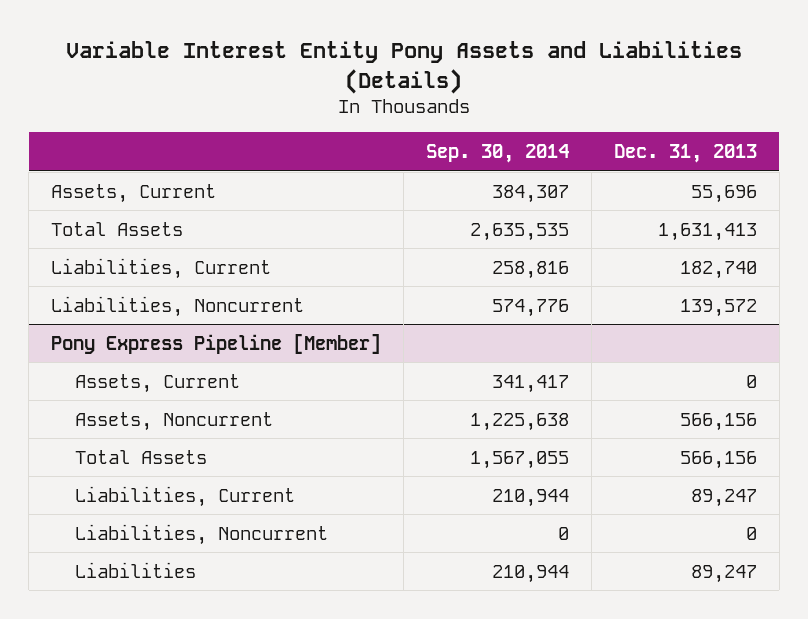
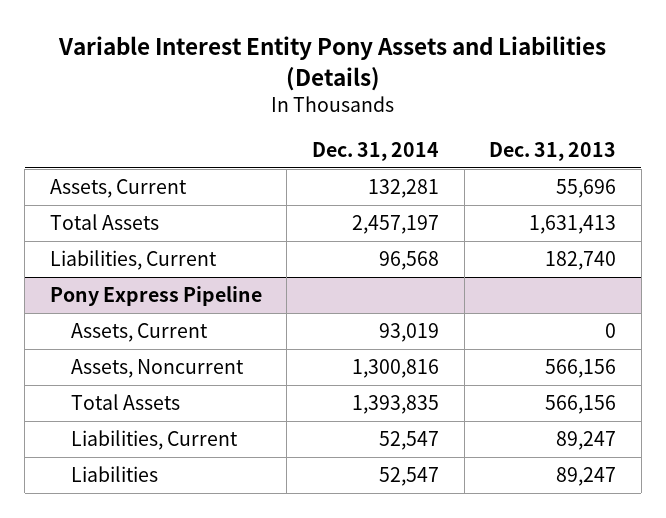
[425,144,569,164] Sep. 30, 2014 -> none
none -> [311,142,439,162] Dec. 31, 2014
[51,295,305,317] Liabilities, Noncurrent -> none
[51,333,382,354] Pony Express Pipeline [Member] -> [49,286,262,307] Pony Express Pipeline
[75,523,329,545] Liabilities, Noncurrent -> none

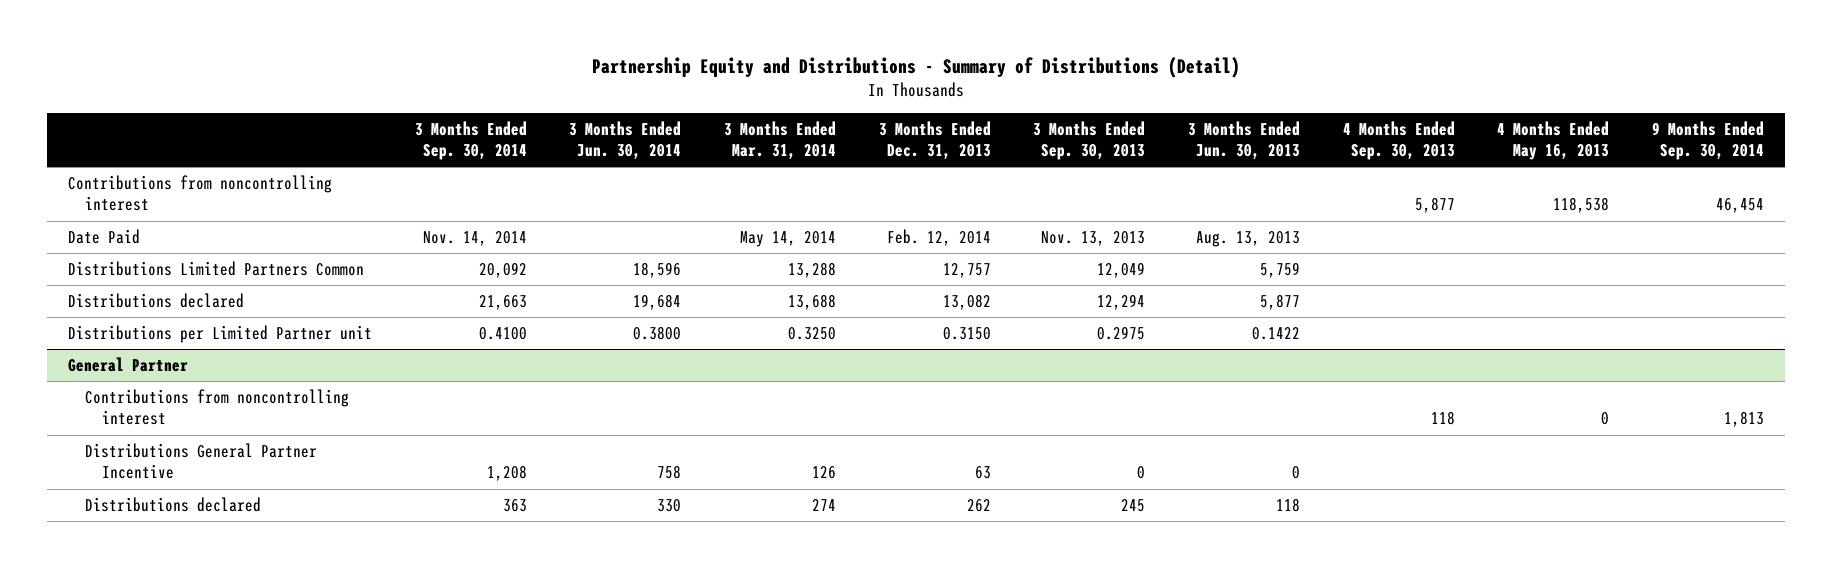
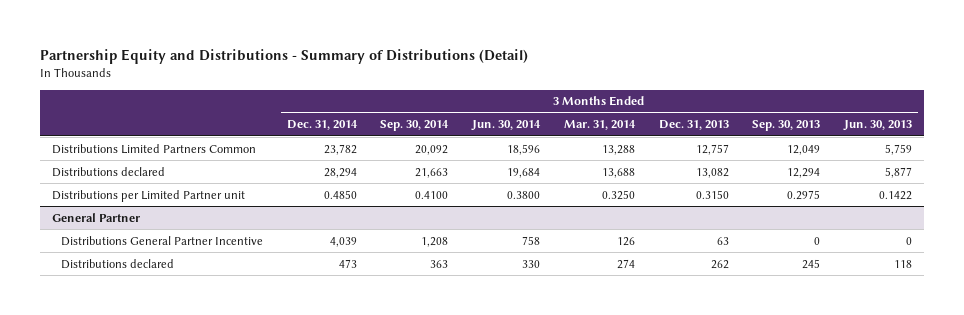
[1342,120,1455,161] 4 Months Ended Sep. 30, 2013 -> none
[1497,120,1610,161] 4 Months Ended May 16, 2013 -> none
[1651,120,1764,161] 9 Months Ended Sep. 30, 2014 -> none
none -> [286,120,358,131] Dec. 31, 2014
[68,175,333,212] Contributions from noncontrolling interest -> none
[68,229,141,245] Date Paid -> none
[85,389,350,426] Contributions from noncontrolling interest -> none

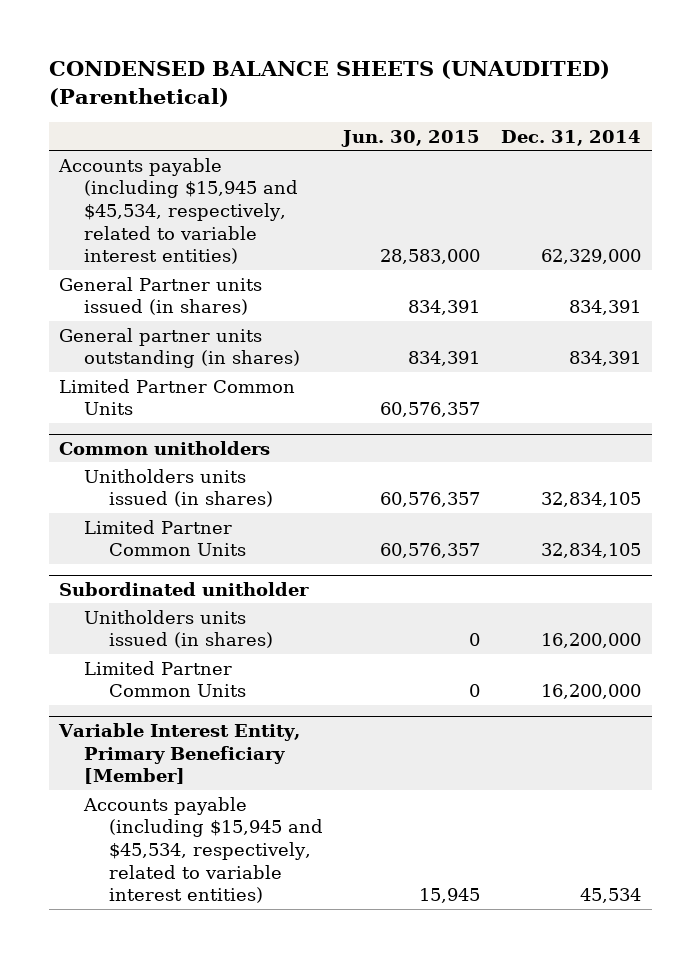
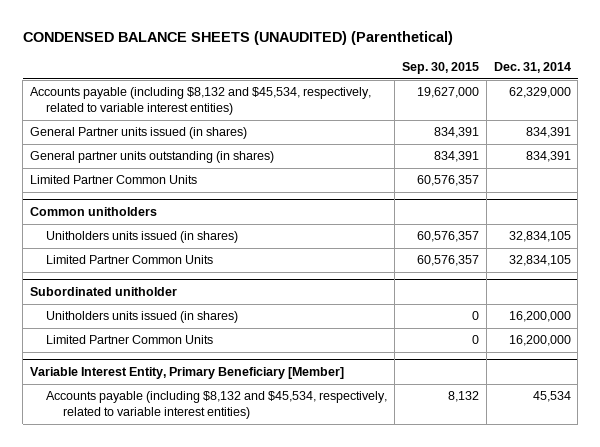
[341,129,481,147] Jun. 30, 2015 -> none
none -> [401,61,479,74] Sep. 30, 2015
[58,157,298,265] Accounts payable (including $15,945 and $45,534, respectively, related to variable interest entities) -> [29,87,371,116] Accounts payable (including $8,132 and $45,534, respectively, related to variable interest entities)
[82,796,323,904] Accounts payable (including $15,945 and $45,534, respectively, related to variable interest entities) -> [46,391,388,420] Accounts payable (including $8,132 and $45,534, respectively, related to variable interest entities)

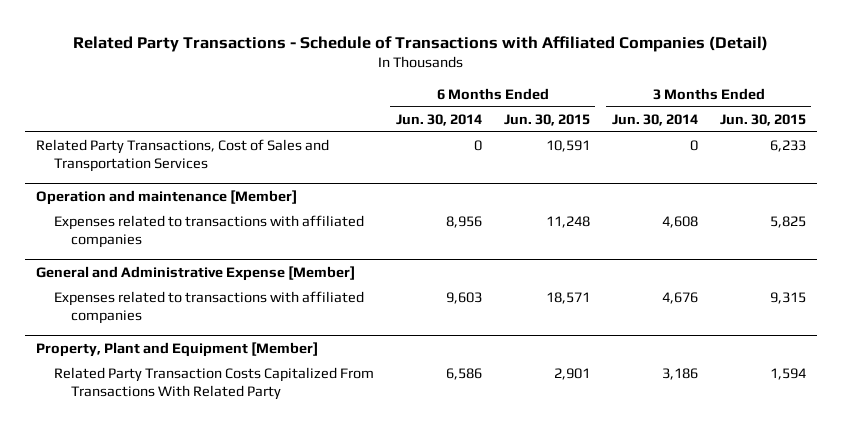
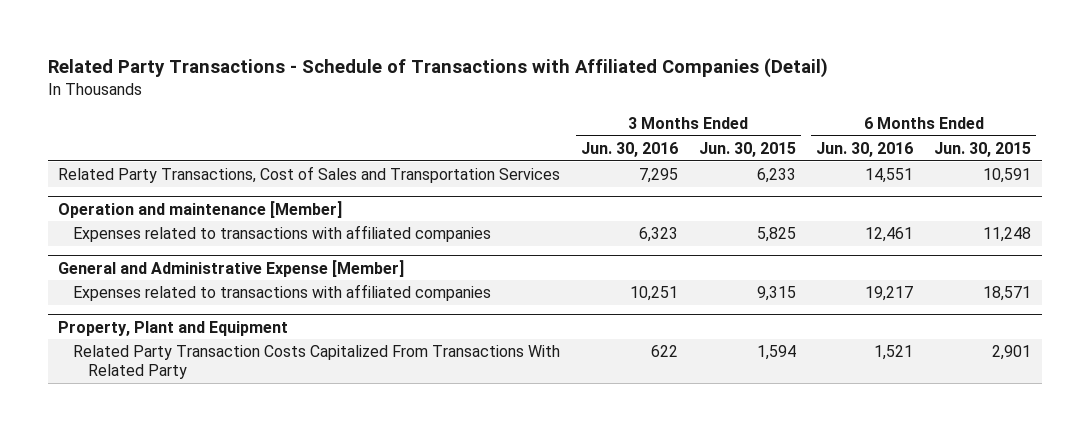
[395,113,482,126] Jun. 30, 2014 -> none
[611,113,698,126] Jun. 30, 2014 -> none
none -> [580,141,678,157] Jun. 30, 2016
none -> [816,141,914,157] Jun. 30, 2016
[36,341,319,357] Property, Plant and Equipment [Member] -> [58,320,289,336] Property, Plant and Equipment

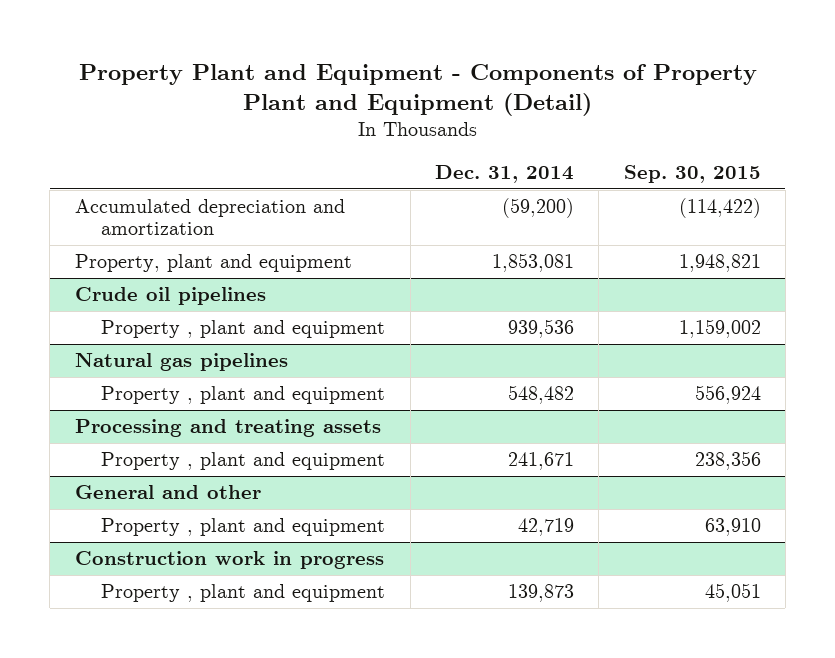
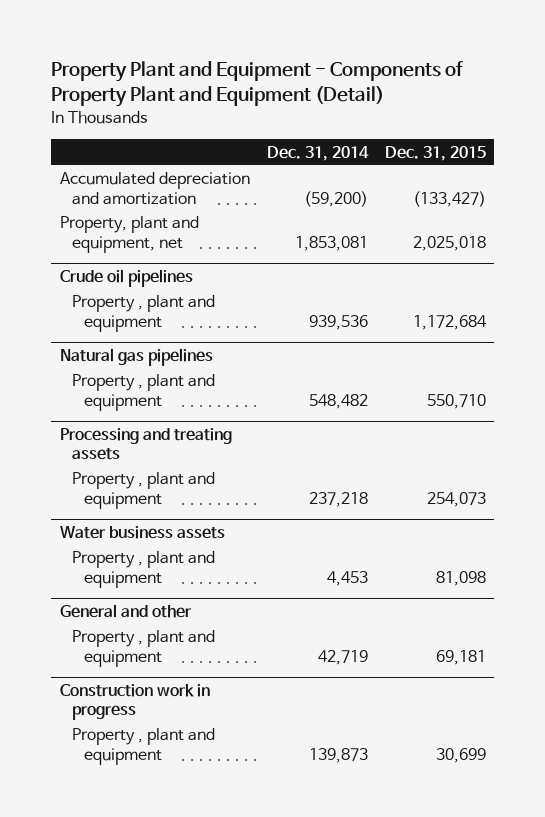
[623,164,761,183] Sep. 30, 2015 -> none
none -> [384,145,486,161] Dec. 31, 2015
[74,254,352,273] Property, plant and equipment -> [59,216,199,253] Property, plant and equipment, net
[507,452,574,471] 241,671 -> [308,491,368,507] 237,218
none -> [59,525,225,539] Water business assets
none -> [71,551,215,588] Property , plant and equipment

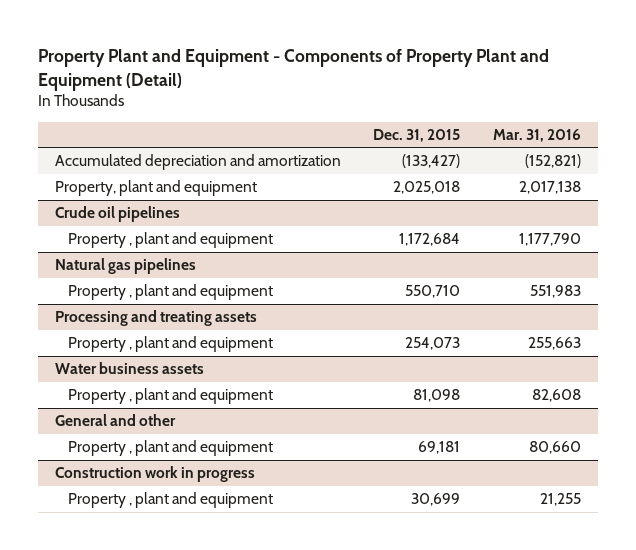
[266,145,369,161] Dec. 31, 2014 -> none
none -> [493,128,582,142] Mar. 31, 2016
[59,216,199,253] Property, plant and equipment, net -> [54,180,257,197] Property, plant and equipment

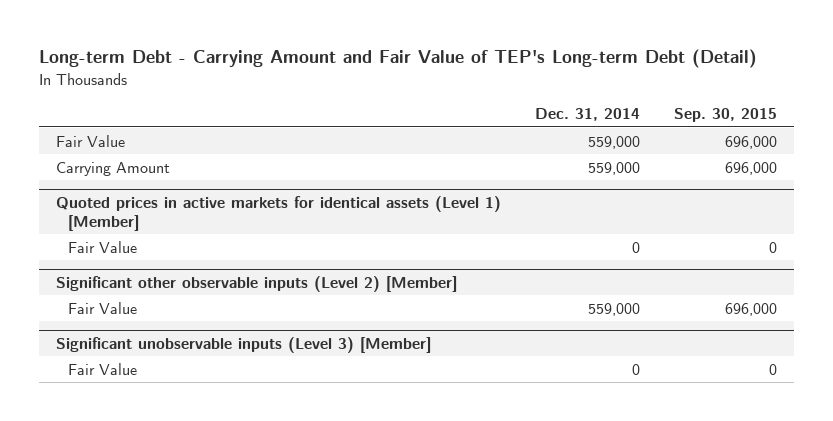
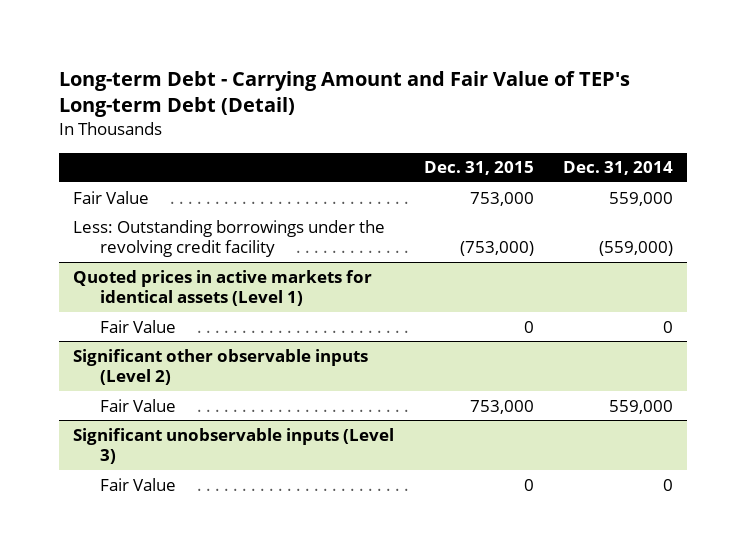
[674,108,778,123] Sep. 30, 2015 -> none
none -> [423,161,534,176] Dec. 31, 2015
[55,161,170,176] Carrying Amount -> none
none -> [73,219,386,258] Less: Outstanding borrowings under the revolving credit facility
[55,195,501,231] Quoted prices in active markets for identical assets (Level 1) [Member] -> [73,269,373,307] Quoted prices in active markets for identical assets (Level 1)
[55,275,457,292] Significant other observable inputs (Level 2) [Member] -> [73,348,369,386] Significant other observable inputs (Level 2)
[55,336,431,353] Significant unobservable inputs (Level 3) [Member] -> [73,427,395,465] Significant unobservable inputs (Level 3)

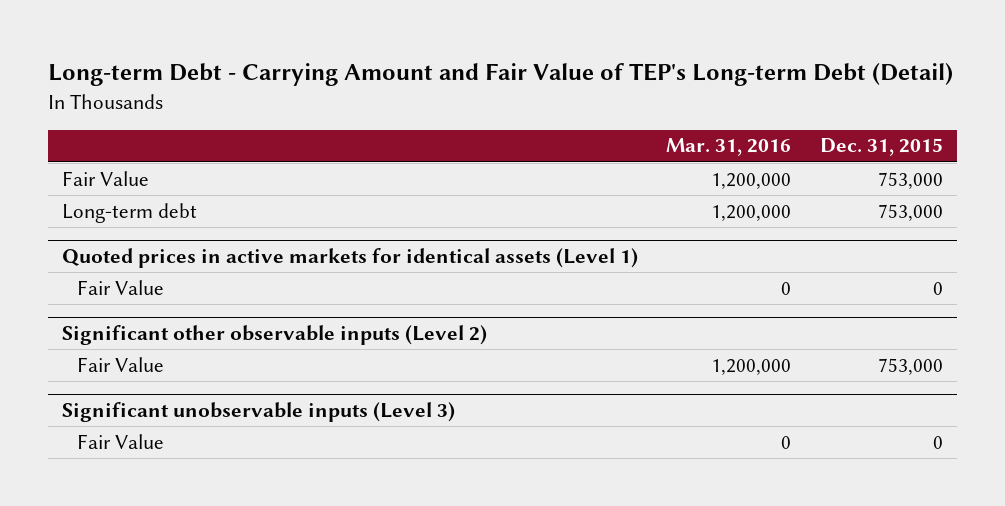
[562,161,673,176] Dec. 31, 2014 -> none
none -> [666,138,792,157] Mar. 31, 2016
[73,219,386,258] Less: Outstanding borrowings under the revolving credit facility -> none
none -> [61,202,197,223] Long-term debt

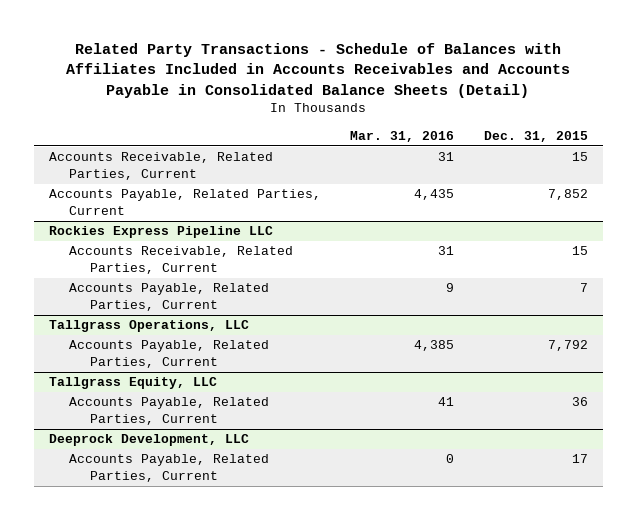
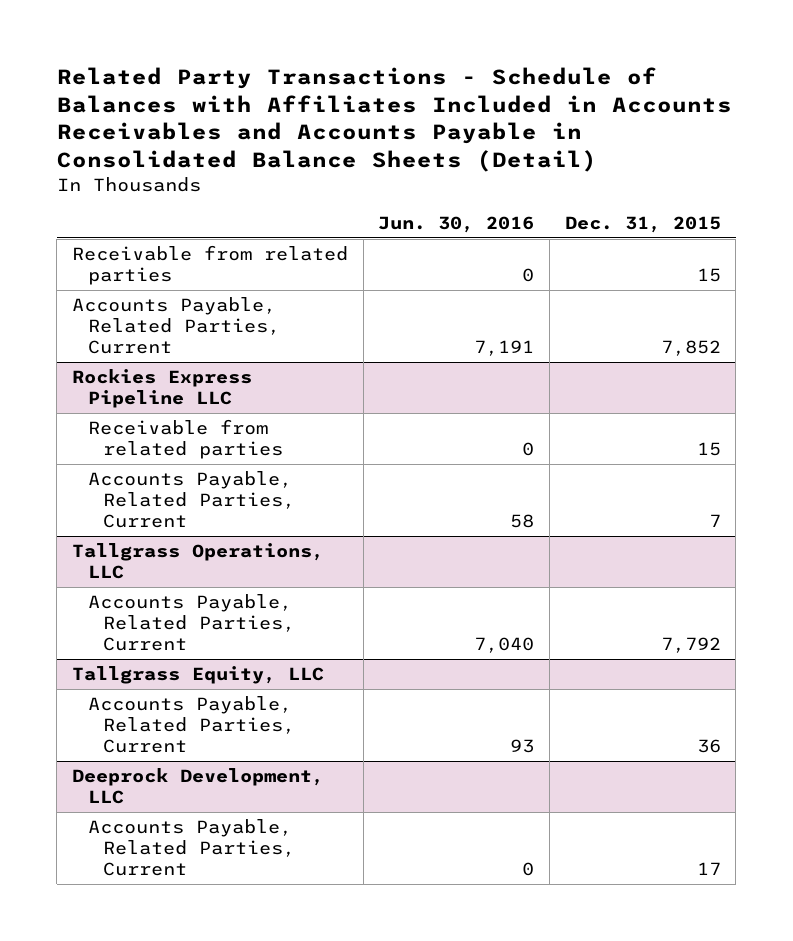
[350,130,455,142] Mar. 31, 2016 -> none
none -> [378,216,535,234] Jun. 30, 2016
[48,152,273,180] Accounts Receivable, Related Parties, Current -> [72,245,349,286] Receivable from related parties
[69,246,294,274] Accounts Receivable, Related Parties, Current -> [87,419,284,460] Receivable from related parties

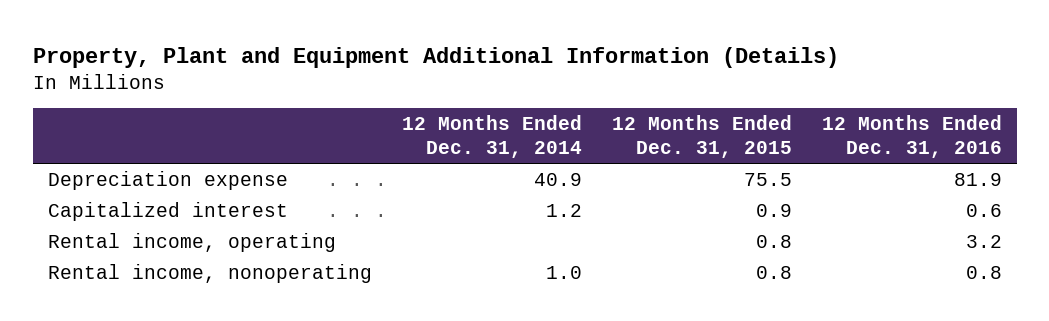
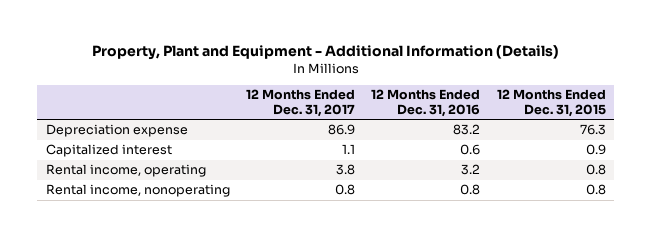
[32,46,839,68] Property, Plant and Equipment Additional Information (Details) -> [91,45,559,61] Property, Plant and Equipment - Additional Information (Details)
[401,114,582,159] 12 Months Ended Dec. 31, 2014 -> none
none -> [245,89,355,118] 12 Months Ended Dec. 31, 2017
[743,172,792,186] 75.5 -> [579,124,606,136] 76.3
[953,172,1002,186] 81.9 -> [453,124,481,136] 83.2

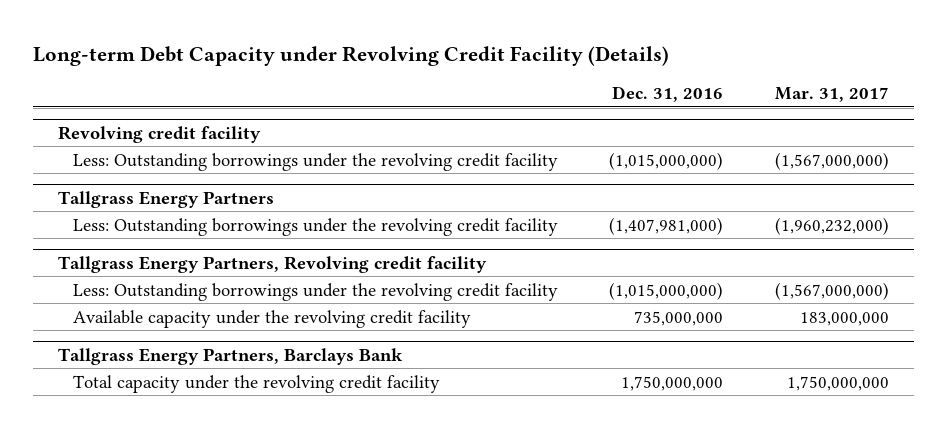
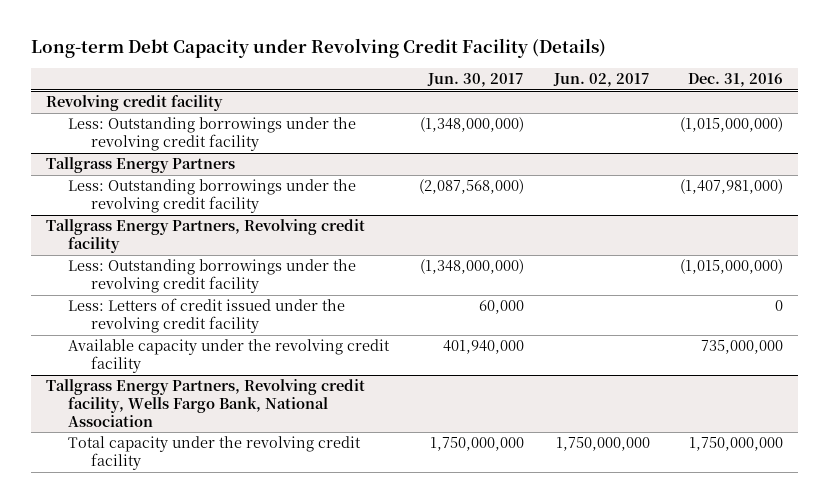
[774,87,889,103] Mar. 31, 2017 -> none
none -> [427,73,525,88] Jun. 30, 2017
none -> [552,73,650,88] Jun. 02, 2017
none -> [68,298,346,334] Less: Letters of credit issued under the revolving credit facility
[58,347,404,365] Tallgrass Energy Partners, Barclays Bank -> none
none -> [45,379,365,427] Tallgrass Energy Partners, Revolving credit facility, Wells Fargo Bank, National Association

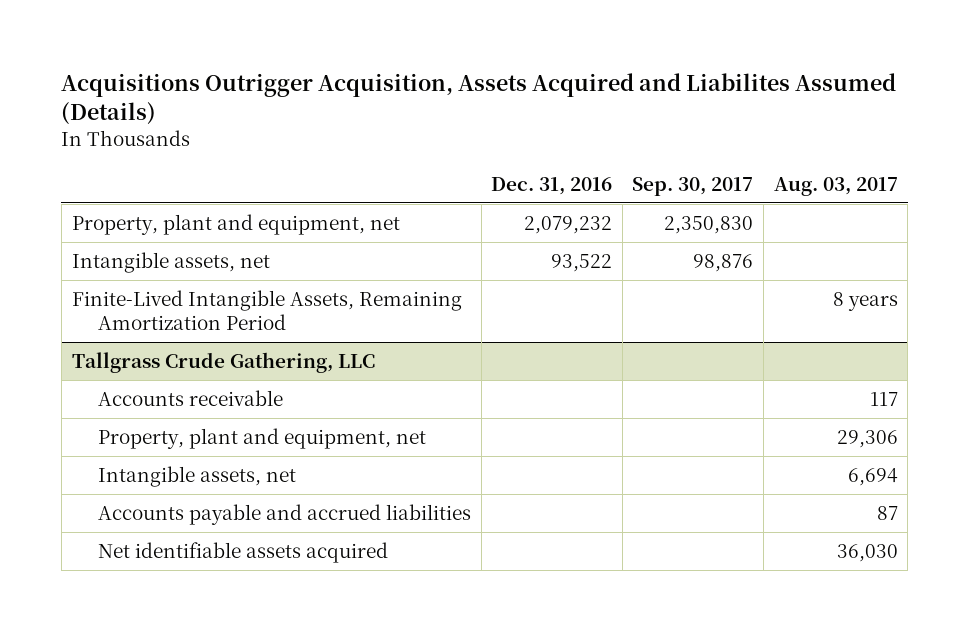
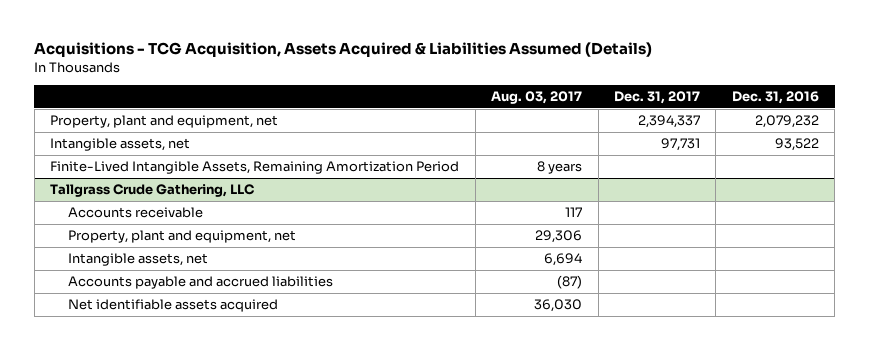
[61,72,897,126] Acquisitions Outrigger Acquisition, Assets Acquired and Liabilites Assumed (Details) -> [34,42,653,58] Acquisitions - TCG Acquisition, Assets Acquired & Liabilities Assumed (Details)
[632,176,754,196] Sep. 30, 2017 -> none
none -> [614,91,701,105] Dec. 31, 2017
[876,506,898,521] 87 -> [557,275,583,290] (87)

